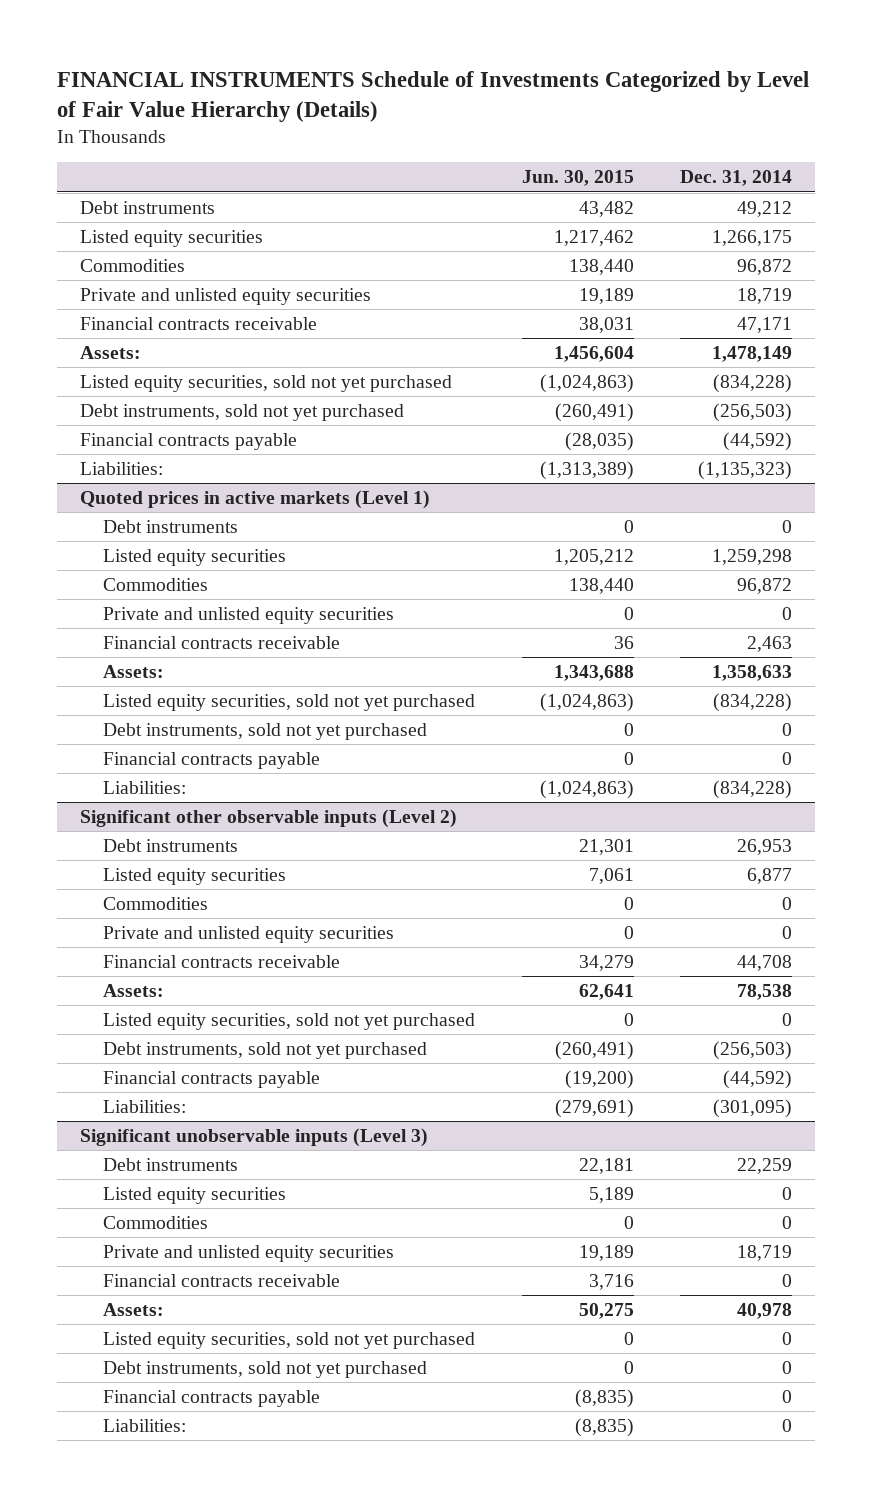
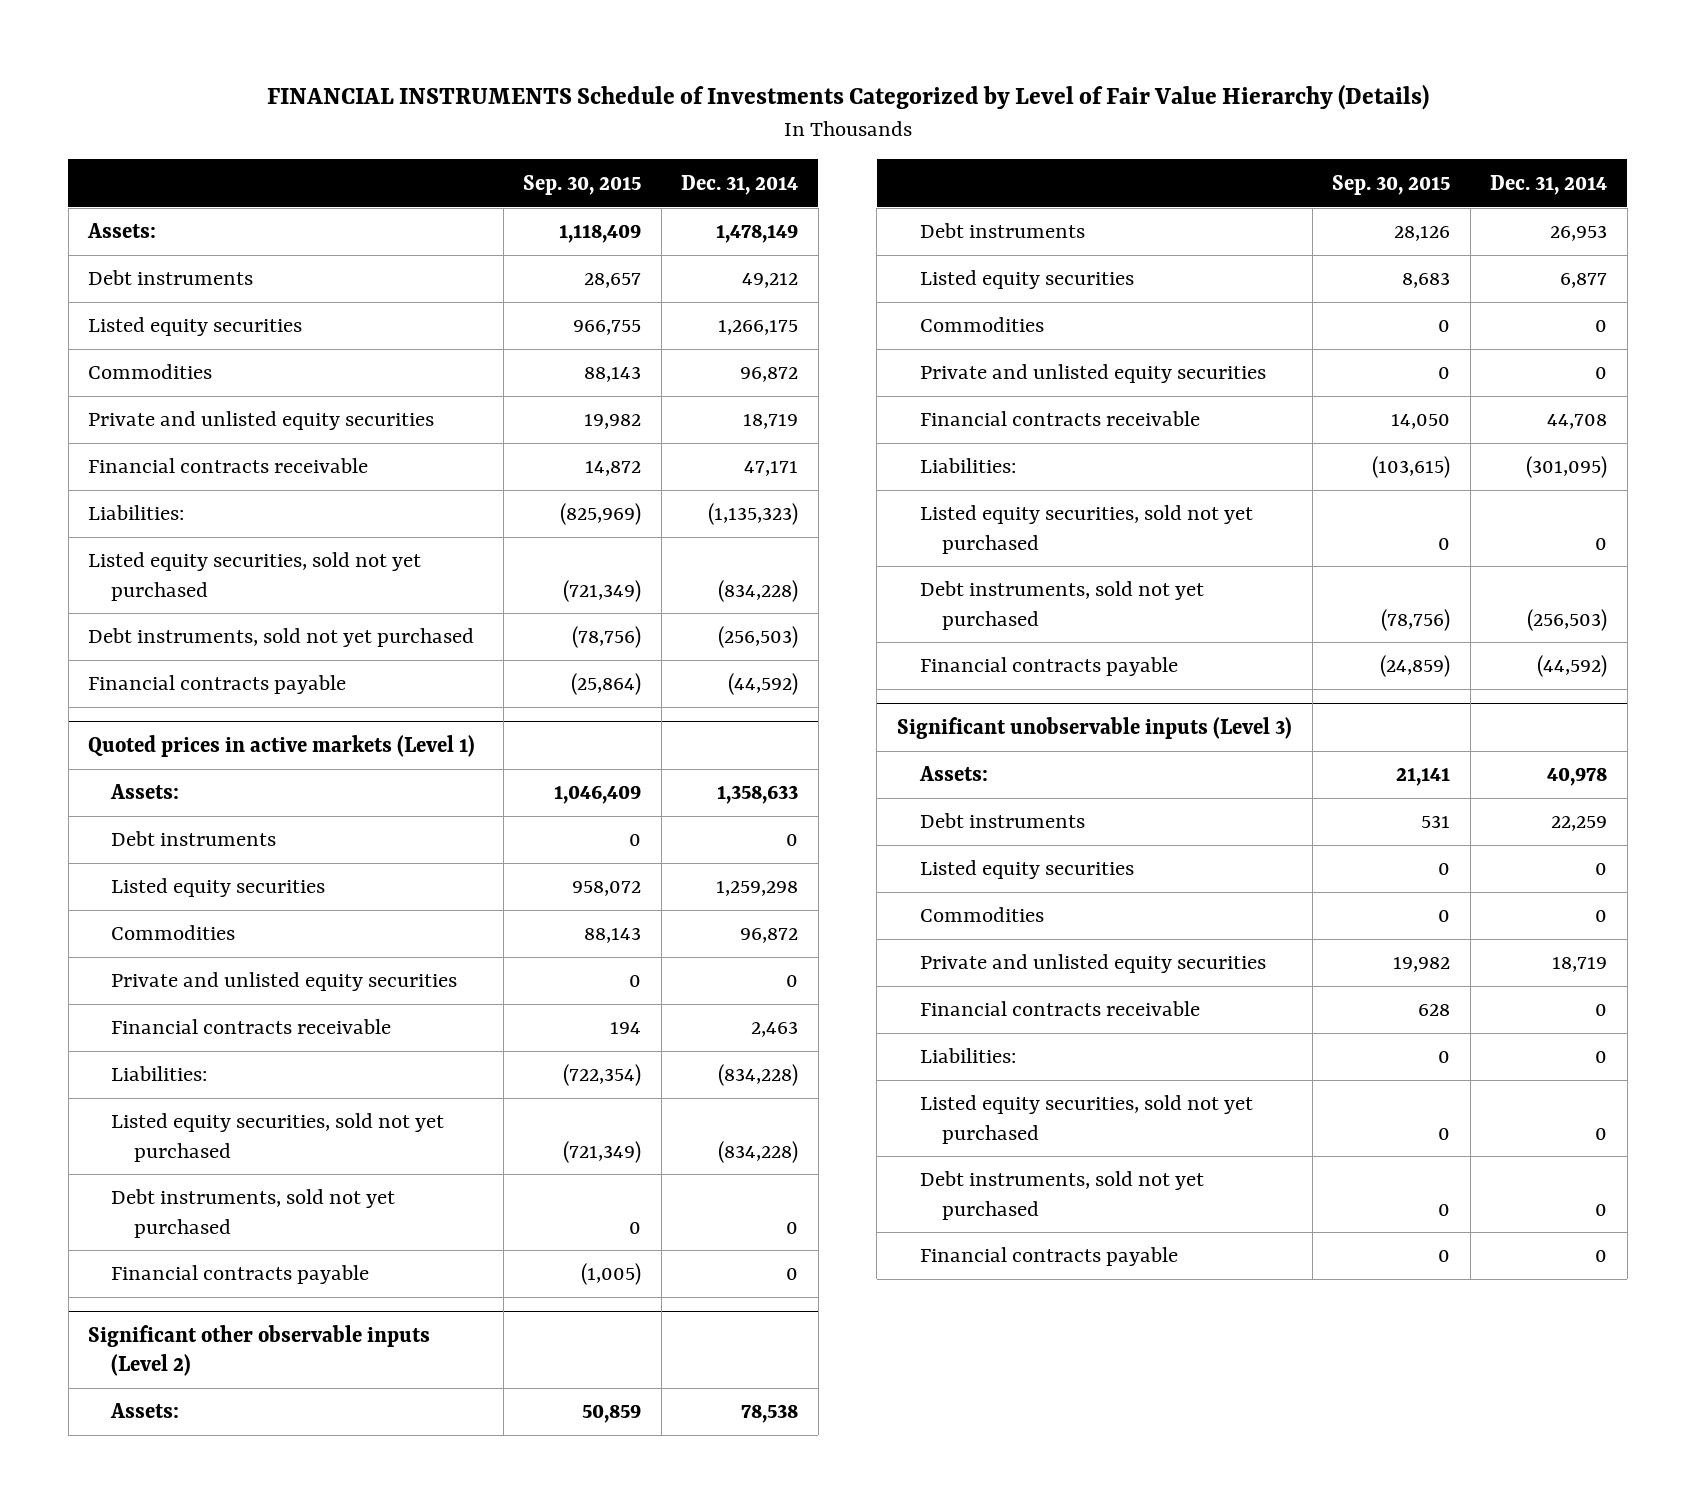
[521,170,634,187] Jun. 30, 2015 -> none
none -> [523,174,642,195] Sep. 30, 2015
[80,345,142,359] Assets: -> [87,223,157,239] Assets:
[80,461,164,475] Liabilities: -> [88,505,185,521] Liabilities:
[103,664,165,678] Assets: -> [109,784,179,800] Assets:
[103,780,187,794] Liabilities: -> [110,1066,207,1082] Liabilities:
[103,983,165,997] Assets: -> [109,1403,179,1419] Assets:
[103,1099,187,1113] Liabilities: -> [919,458,1016,474] Liabilities:
[103,1302,165,1316] Assets: -> [918,766,988,782] Assets:
[103,1418,187,1432] Liabilities: -> [919,1048,1016,1064] Liabilities:

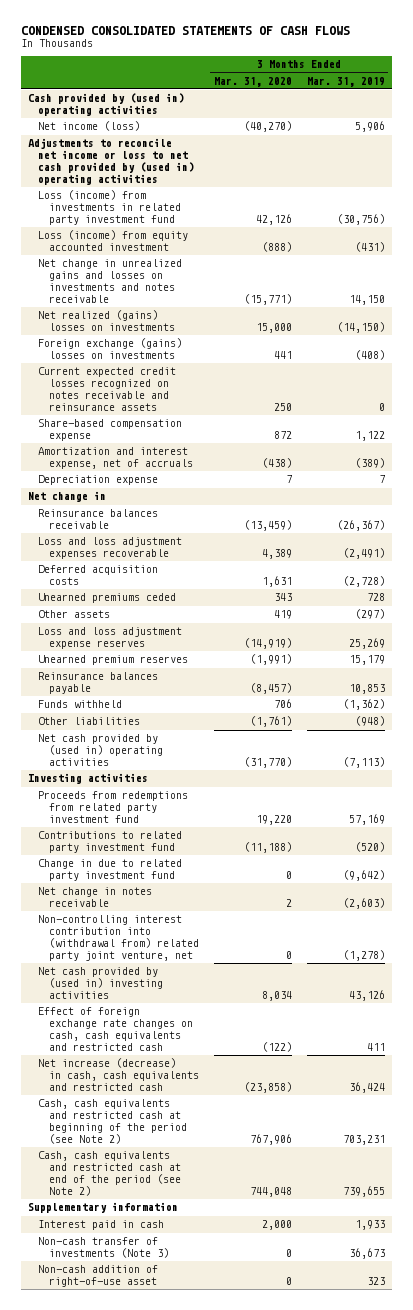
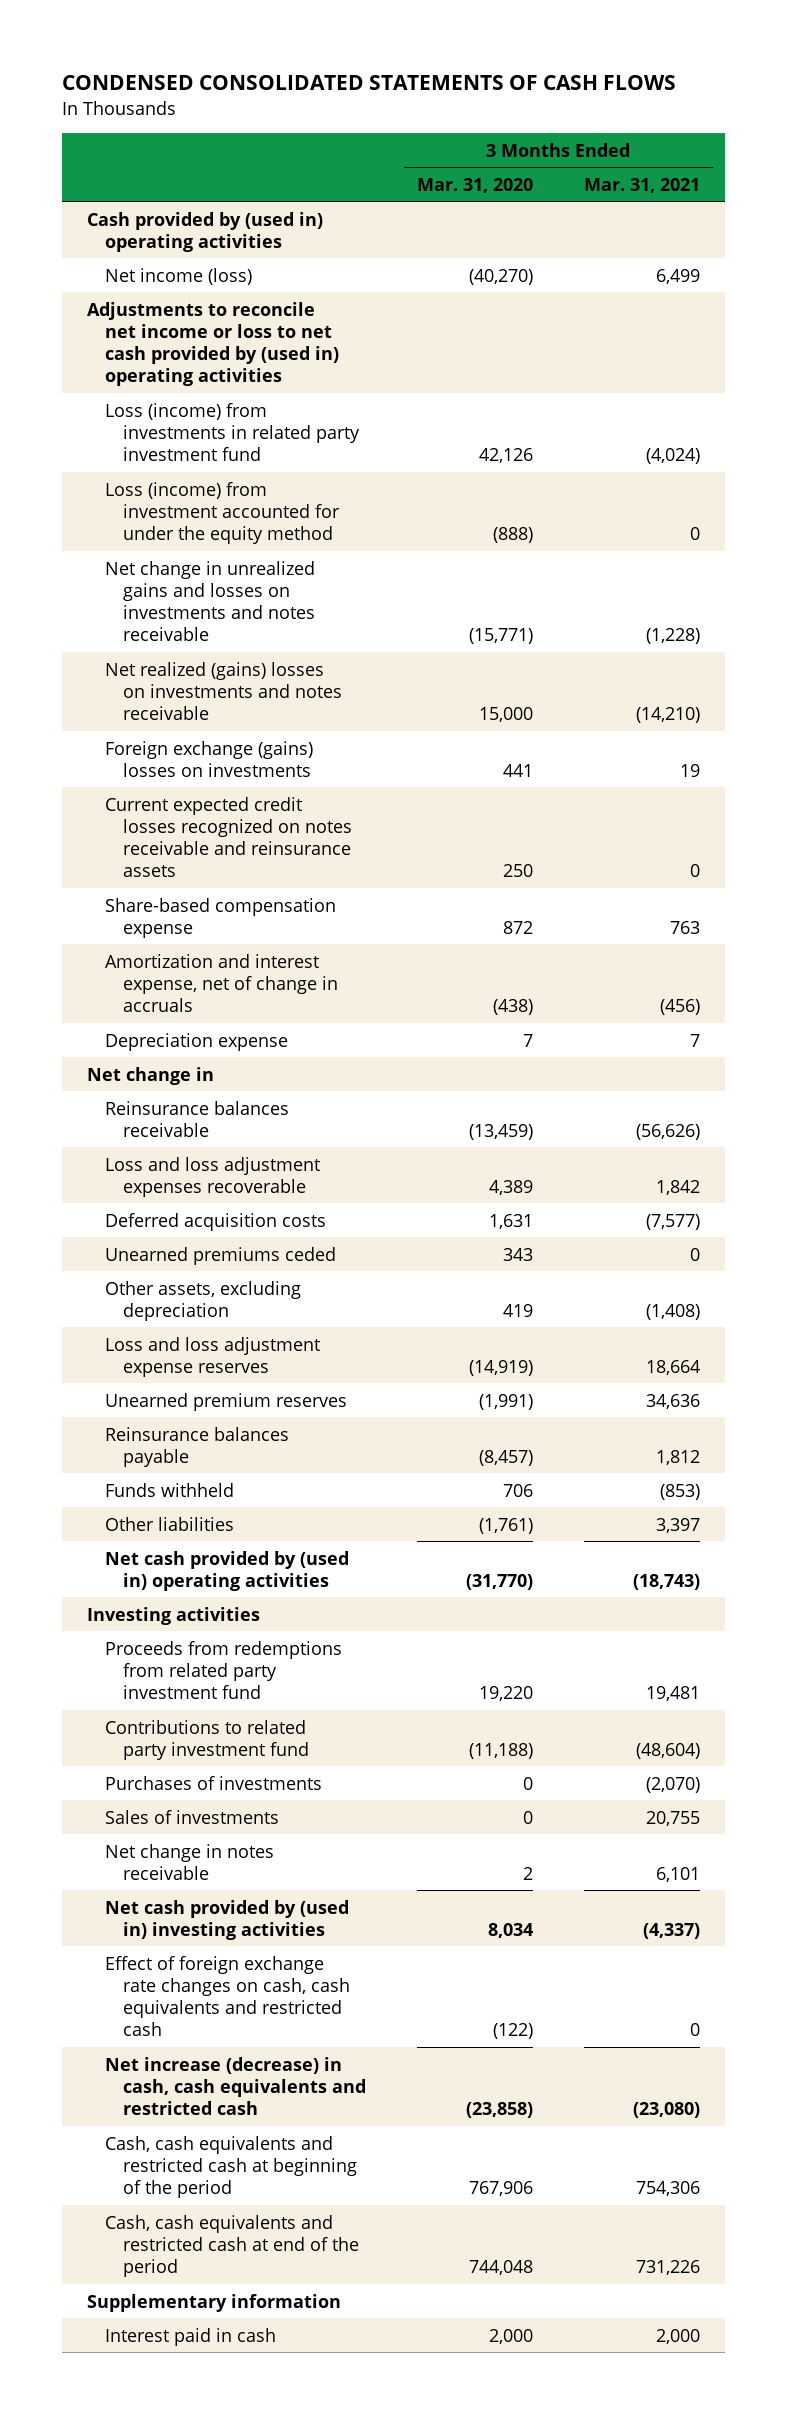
[306,76,385,87] Mar. 31, 2019 -> none
none -> [583,177,700,193] Mar. 31, 2021
[38,230,189,252] Loss (income) from equity accounted investment -> [105,481,340,545] Loss (income) from investment accounted for under the equity method
[38,310,175,332] Net realized (gains) losses on investments -> [105,661,342,721] Net realized (gains) losses on investments and notes receivable
[38,447,193,470] Amortization and interest expense, net of accruals -> [105,953,338,1013] Amortization and interest expense, net of change in accruals
[38,610,111,619] Other assets -> [105,1280,302,1321] Other assets, excluding depreciation
[38,859,183,882] Change in due to related party investment fund -> none
none -> [105,1775,323,1790] Purchases of investments
none -> [105,1809,280,1824] Sales of investments
[38,915,199,961] Non-controlling interest contribution into (withdrawal from) related party joint venture, net -> none
[38,1099,187,1144] Cash, cash equivalents and restricted cash at beginning of the period (see Note 2) -> [105,2135,357,2199] Cash, cash equivalents and restricted cash at beginning of the period
[38,1151,181,1196] Cash, cash equivalents and restricted cash at end of the period (see Note 2) -> [105,2214,359,2278] Cash, cash equivalents and restricted cash at end of the period
[38,1237,169,1259] Non-cash transfer of investments (Note 3) -> none
[38,1265,159,1288] Non-cash addition of right-of-use asset -> none

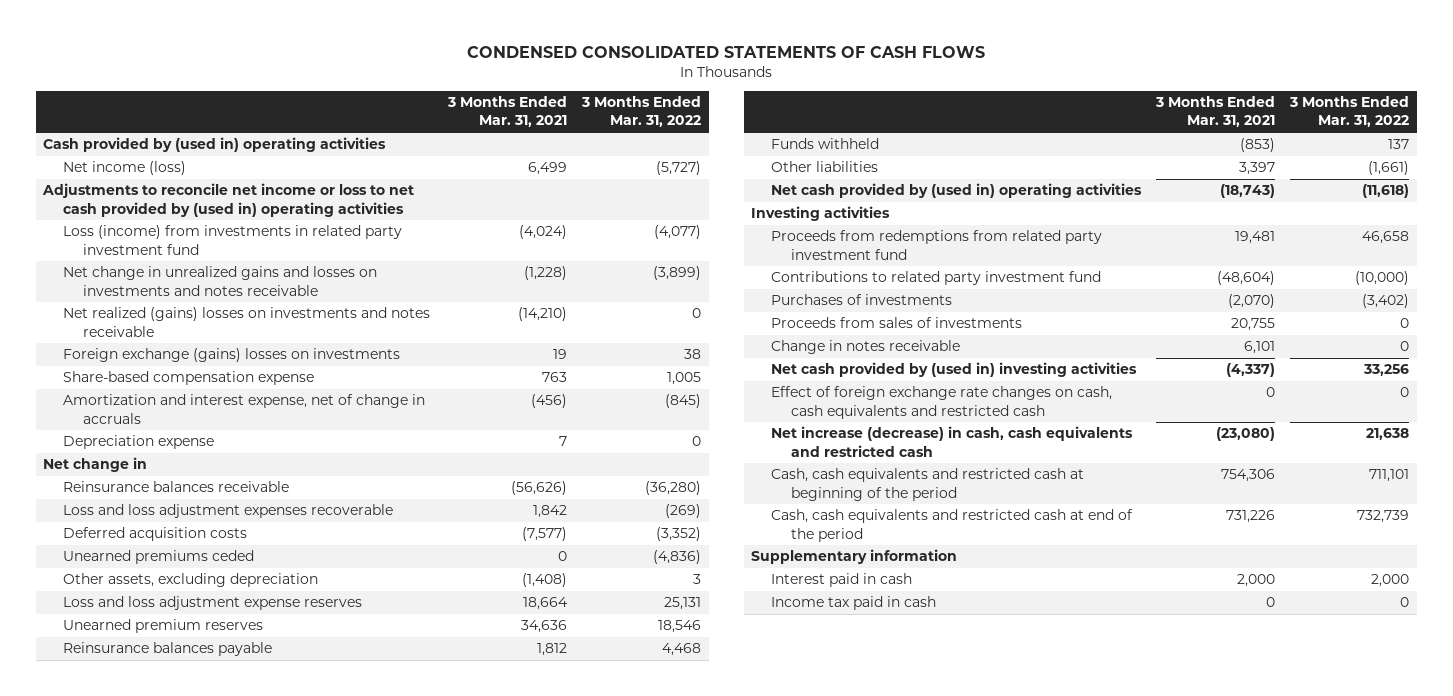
[416,177,533,193] Mar. 31, 2020 -> none
none -> [581,96,702,128] 3 Months Ended Mar. 31, 2022
[105,481,340,545] Loss (income) from investment accounted for under the equity method -> none
[105,796,352,878] Current expected credit losses recognized on notes receivable and reinsurance assets -> none
[105,1809,280,1824] Sales of investments -> [771,317,1023,329] Proceeds from sales of investments
[105,1843,275,1880] Net change in notes receivable -> [771,340,961,355] Change in notes receivable
none -> [771,596,937,611] Income tax paid in cash

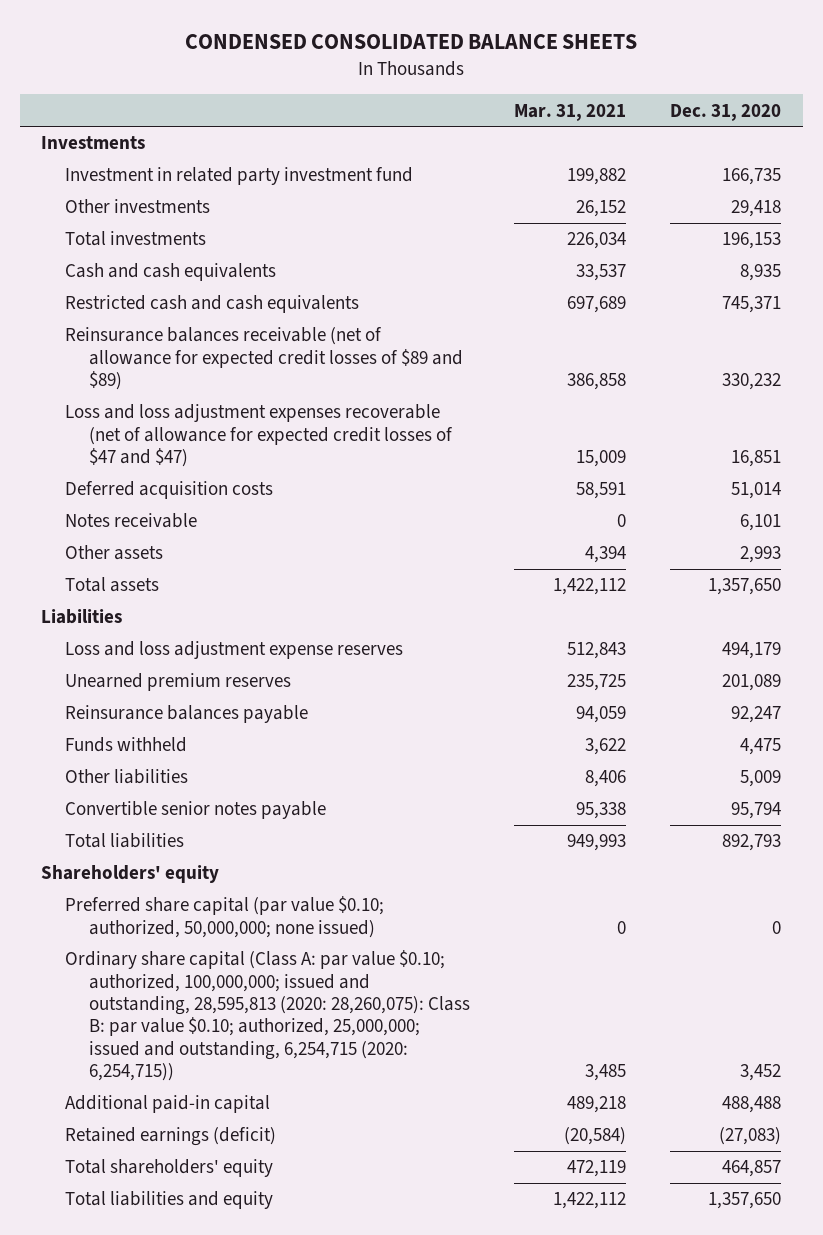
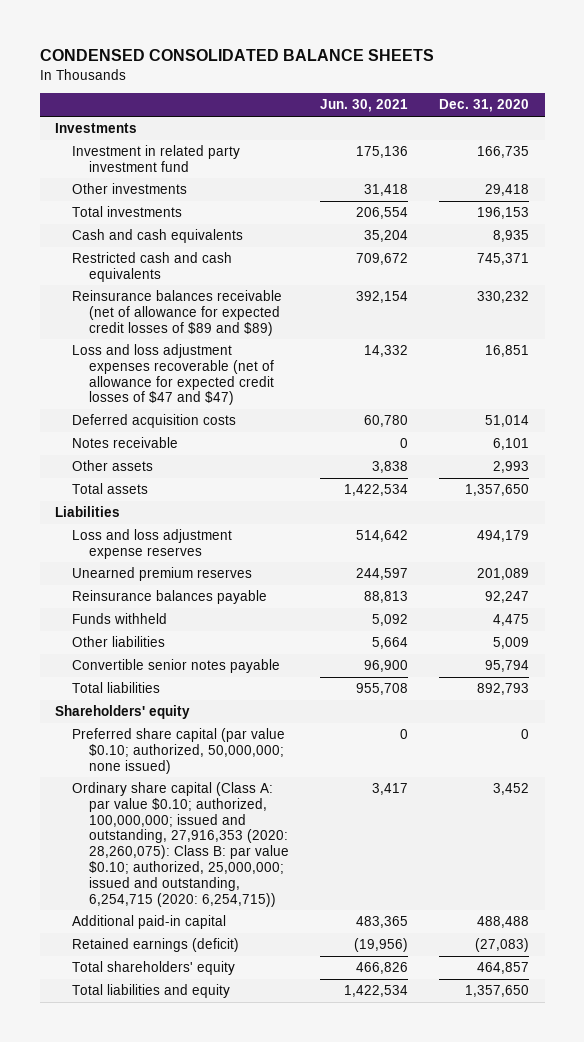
[514,103,627,121] Mar. 31, 2021 -> none
none -> [320,99,409,113] Jun. 30, 2021
[65,950,471,1082] Ordinary share capital (Class A: par value $0.10; authorized, 100,000,000; issued and outstanding, 28,595,813 (2020: 28,260,075): Class B: par value $0.10; authorized, 25,000,000; issued and outstanding, 6,254,715 (2020: 6,254,715)) -> [72,782,290,907] Ordinary share capital (Class A: par value $0.10; authorized, 100,000,000; issued and outstanding, 27,916,353 (2020: 28,260,075): Class B: par value $0.10; authorized, 25,000,000; issued and outstanding, 6,254,715 (2020: 6,254,715))

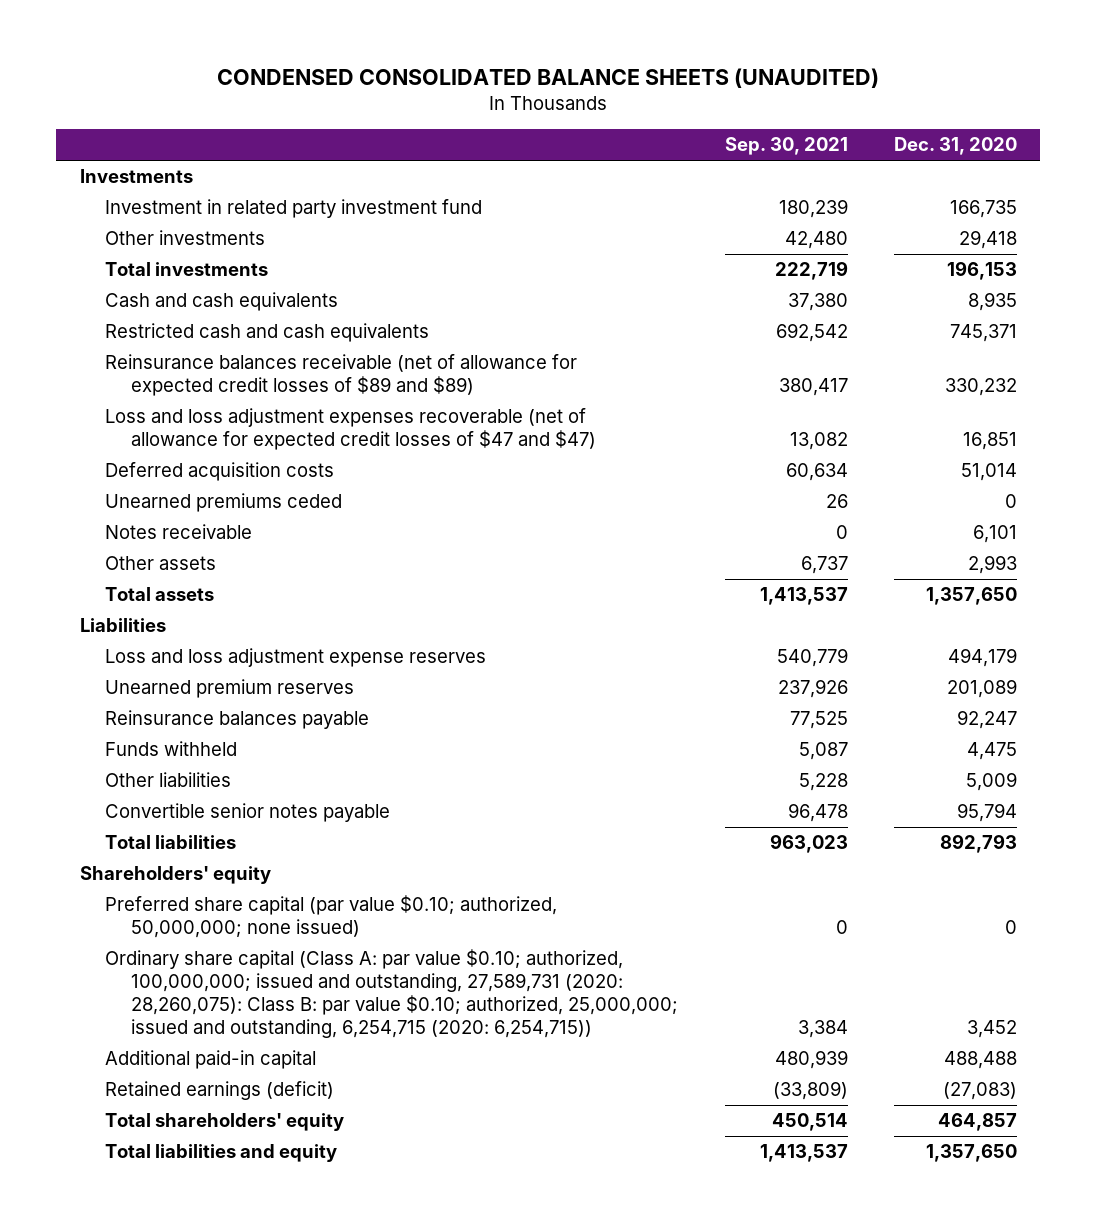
[39,49,434,62] CONDENSED CONSOLIDATED BALANCE SHEETS -> [217,68,880,89] CONDENSED CONSOLIDATED BALANCE SHEETS (UNAUDITED)
[320,99,409,113] Jun. 30, 2021 -> none
none -> [724,137,848,156] Sep. 30, 2021
none -> [105,493,343,513] Unearned premiums ceded
[72,782,290,907] Ordinary share capital (Class A: par value $0.10; authorized, 100,000,000; issued and outstanding, 27,916,353 (2020: 28,260,075): Class B: par value $0.10; authorized, 25,000,000; issued and outstanding, 6,254,715 (2020: 6,254,715)) -> [105,949,679,1038] Ordinary share capital (Class A: par value $0.10; authorized, 100,000,000; issued and outstanding, 27,589,731 (2020: 28,260,075): Class B: par value $0.10; authorized, 25,000,000; issued and outstanding, 6,254,715 (2020: 6,254,715))

